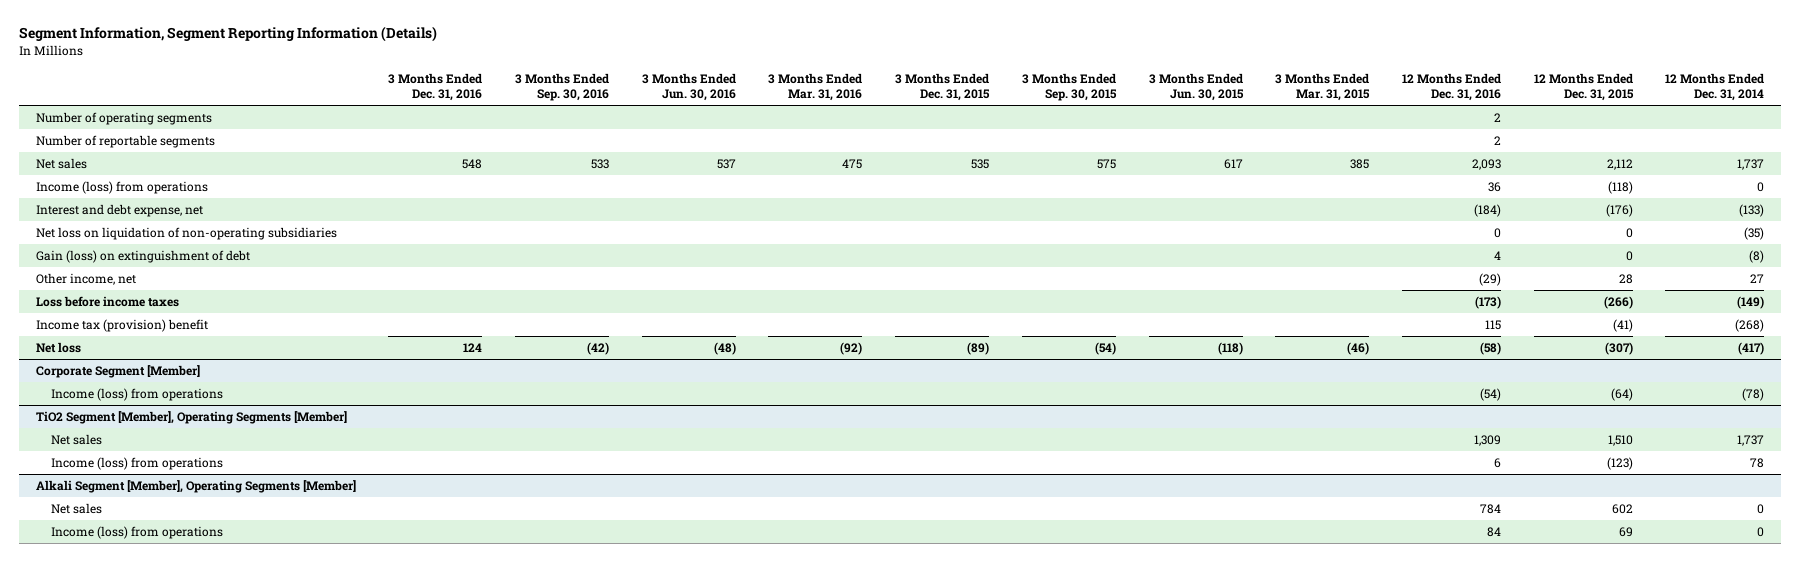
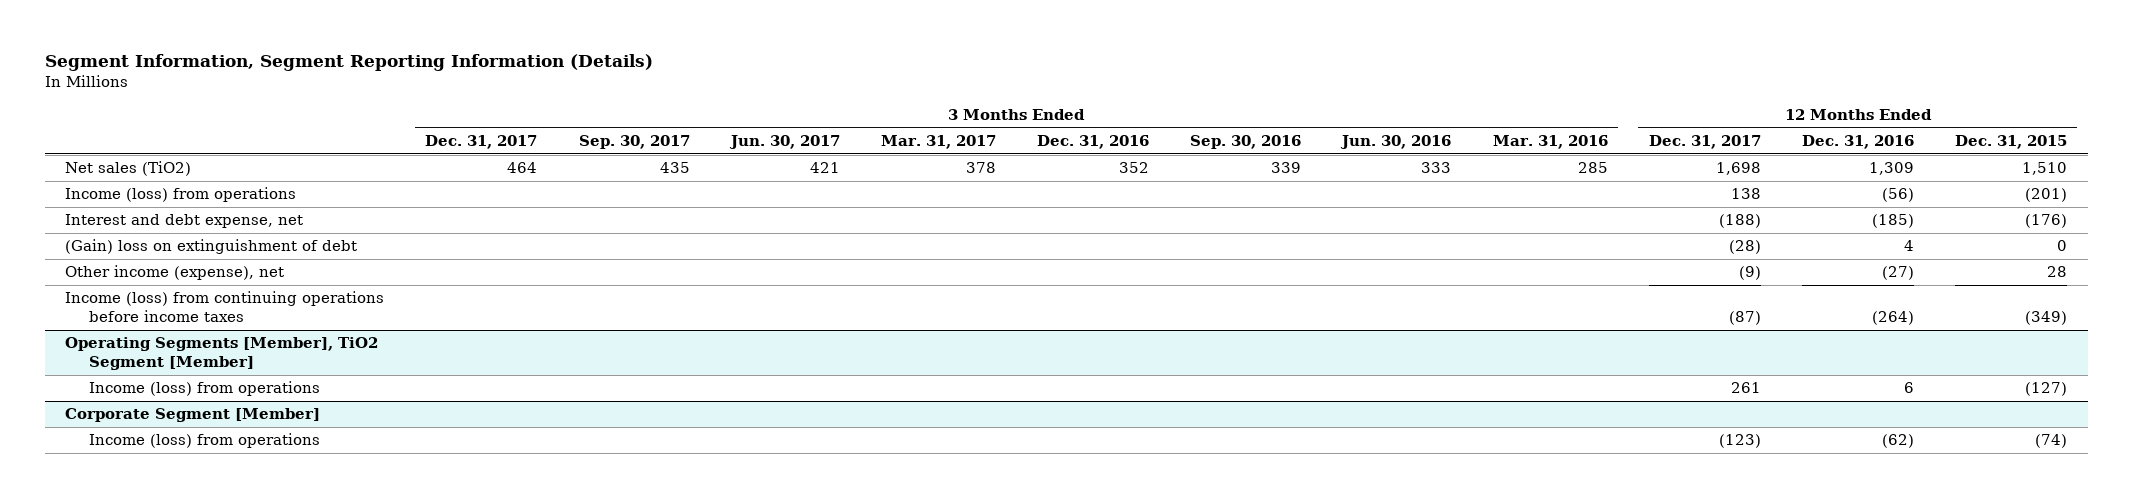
[895,72,991,102] 3 Months Ended Dec. 31, 2015 -> none
[1021,72,1117,102] 3 Months Ended Sep. 30, 2015 -> none
[1148,72,1244,102] 3 Months Ended Jun. 30, 2015 -> none
[1275,72,1371,102] 3 Months Ended Mar. 31, 2015 -> none
[1665,72,1765,102] 12 Months Ended Dec. 31, 2014 -> none
none -> [425,135,538,150] Dec. 31, 2017
none -> [578,135,690,150] Sep. 30, 2017
none -> [728,135,840,150] Jun. 30, 2017
none -> [880,135,996,150] Mar. 31, 2017
none -> [1648,135,1761,150] Dec. 31, 2017
[35,111,212,125] Number of operating segments -> none
[35,134,215,148] Number of reportable segments -> none
[35,226,337,240] Net loss on liquidation of non-operating subsidiaries -> none
[35,318,208,332] Income tax (provision) benefit -> none
[35,341,81,353] Net loss -> none
[35,157,87,169] Net sales -> [65,161,192,177] Net sales (TiO2)
[462,158,483,169] 548 -> [1119,162,1150,174] 352
[590,158,609,169] 533 -> [1271,162,1302,174] 339
[716,158,736,169] 537 -> [1421,162,1452,174] 333
[842,158,863,169] 475 -> [1577,162,1608,174] 285
[1471,158,1501,170] 2,093 -> [1868,162,1914,176] 1,309
[1606,158,1633,170] 2,112 -> [2022,162,2068,176] 1,510
[1487,181,1501,192] 36 -> [1881,188,1914,203] (56)
[1607,180,1633,194] (118) -> [2025,188,2068,203] (201)
[1473,203,1501,217] (184) -> [1871,214,1914,229] (185)
[35,249,250,263] Gain (loss) on extinguishment of debt -> [65,239,358,255] (Gain) loss on extinguishment of debt
[35,272,136,285] Other income, net -> [65,265,285,281] Other income (expense), net
[1478,272,1501,286] (29) -> [1881,266,1914,281] (27)
[35,295,179,307] Loss before income taxes -> [65,291,385,323] Income (loss) from continuing operations before income taxes
[1474,295,1501,309] (173) -> [1871,311,1914,326] (264)
[1603,295,1633,309] (266) -> [2025,311,2068,326] (349)
none -> [65,337,379,371] Operating Segments [Member], TiO2 Segment [Member]
none -> [88,381,320,397] Income (loss) from operations
[35,410,347,424] TiO2 Segment [Member], Operating Segments [Member] -> none
[51,433,103,445] Net sales -> none
[51,456,224,470] Income (loss) from operations -> none
[35,479,356,493] Alkali Segment [Member], Operating Segments [Member] -> none
[51,502,103,514] Net sales -> none
[51,525,224,539] Income (loss) from operations -> none
[1479,387,1501,401] (54) -> [1881,434,1914,449] (62)
[1610,387,1633,401] (64) -> [2035,434,2068,449] (74)

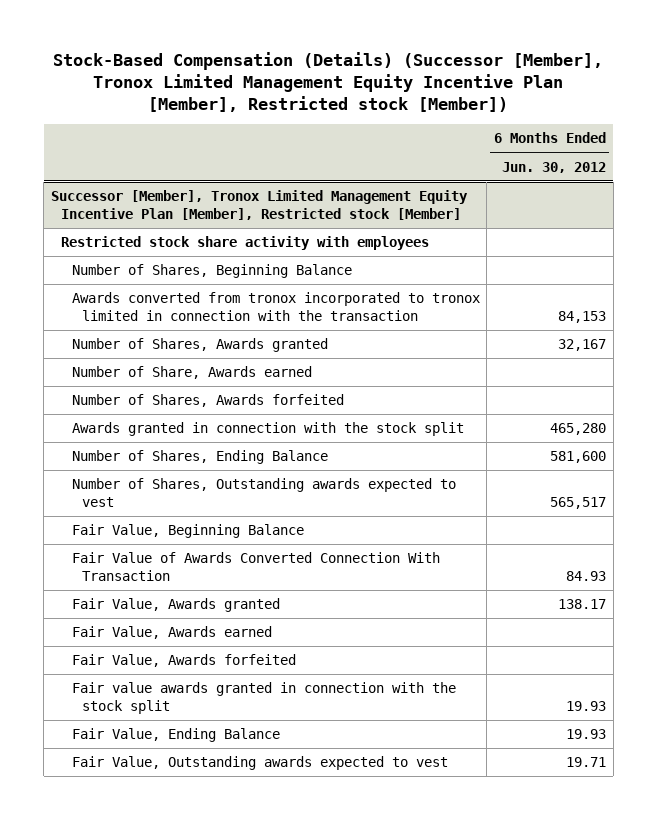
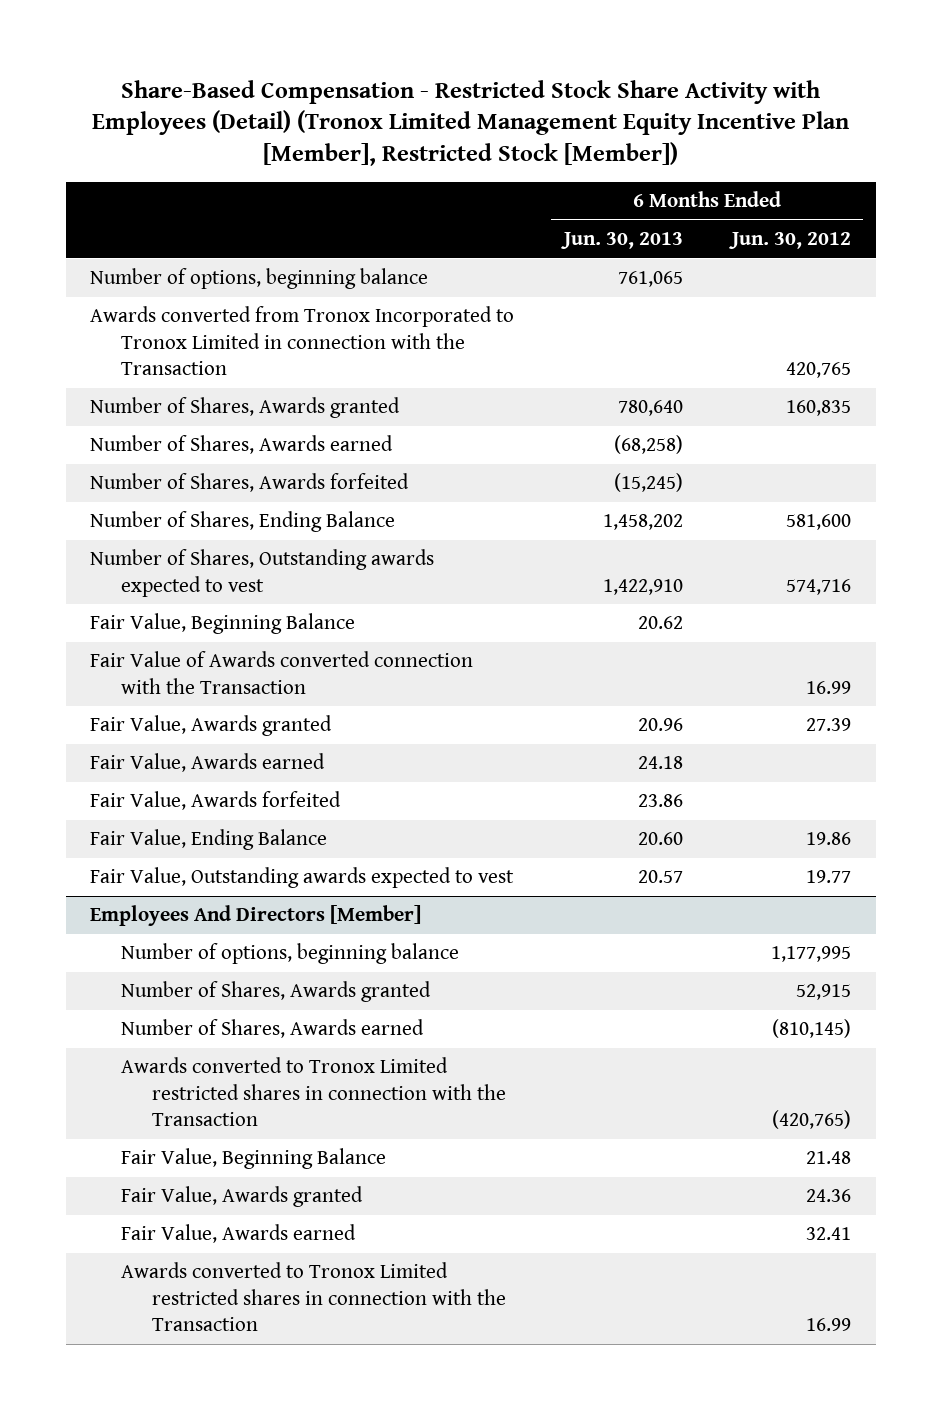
[53,51,604,112] Stock-Based Compensation (Details) (Successor [Member], Tronox Limited Management Equity Incentive Plan [Member], Restricted stock [Member]) -> [91,79,849,167] Share-Based Compensation - Restricted Stock Share Activity with Employees (Detail) (Tronox Limited Management Equity Incentive Plan [Member], Restricted Stock [Member])
none -> [560,232,683,250] Jun. 30, 2013
[50,190,468,221] Successor [Member], Tronox Limited Management Equity Incentive Plan [Member], Restricted stock [Member] -> none
[61,236,430,251] Restricted stock share activity with employees -> none
[71,264,352,279] Number of Shares, Beginning Balance -> [90,268,429,290] Number of options, beginning balance
[71,292,480,322] Awards converted from tronox incorporated to tronox limited in connection with the transaction -> [90,306,515,375] Awards converted from Tronox Incorporated to Tronox Limited in connection with the Transaction
[557,311,606,324] 84,153 -> [786,361,852,378] 420,765
[557,339,606,352] 32,167 -> [786,400,852,417] 160,835
[71,366,312,380] Number of Share, Awards earned -> [90,435,394,455] Number of Shares, Awards earned
[71,422,464,437] Awards granted in connection with the stock split -> none
[549,497,606,510] 565,517 -> [786,578,852,595] 574,716
[71,552,440,582] Fair Value of Awards Converted Connection With Transaction -> [90,651,474,694] Fair Value of Awards converted connection with the Transaction
[565,571,606,582] 84.93 -> [806,680,852,694] 16.99
[557,599,606,610] 138.17 -> [806,718,852,732] 27.39
[71,682,456,715] Fair value awards granted in connection with the stock split -> none
[565,729,606,740] 19.93 -> [806,832,852,846] 19.86
[565,757,606,768] 19.71 -> [806,870,852,884] 19.77
none -> [90,905,422,927] Employees And Directors [Member]
none -> [121,943,460,965] Number of options, beginning balance
none -> [121,981,432,1003] Number of Shares, Awards granted
none -> [121,1019,425,1039] Number of Shares, Awards earned
none -> [121,1057,507,1126] Awards converted to Tronox Limited restricted shares in connection with the Transaction
none -> [121,1148,387,1170] Fair Value, Beginning Balance
none -> [121,1186,364,1208] Fair Value, Awards granted
none -> [121,1224,357,1244] Fair Value, Awards earned
none -> [121,1262,507,1331] Awards converted to Tronox Limited restricted shares in connection with the Transaction

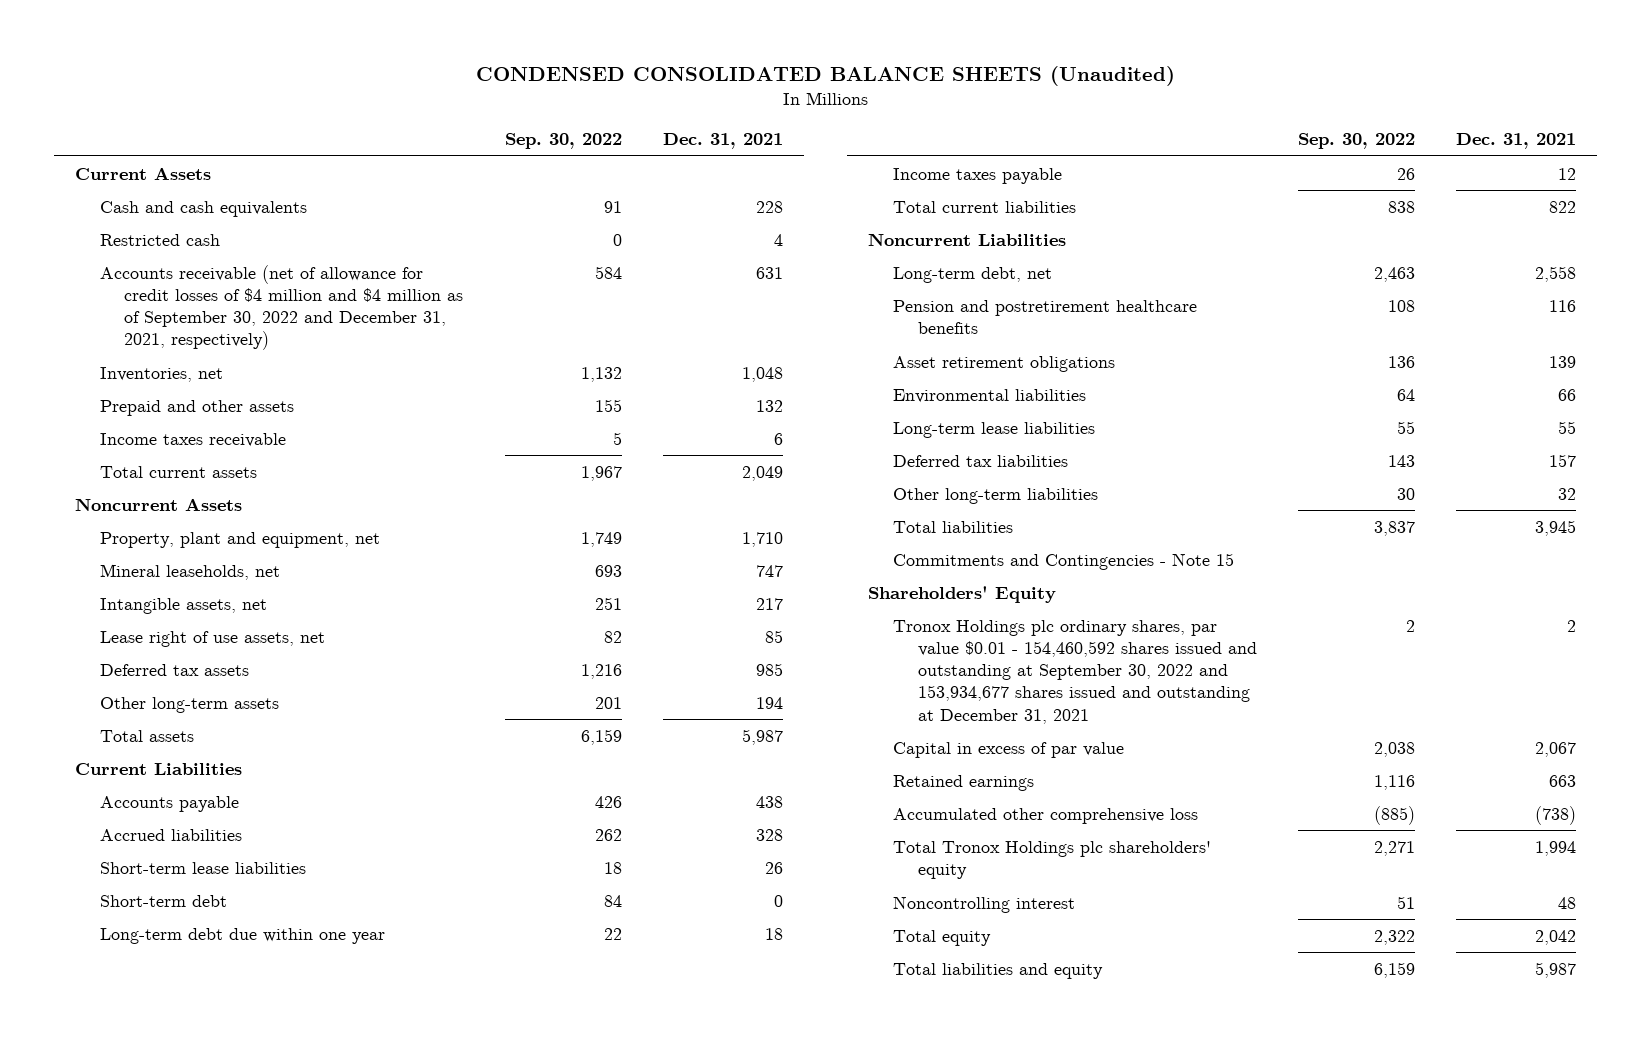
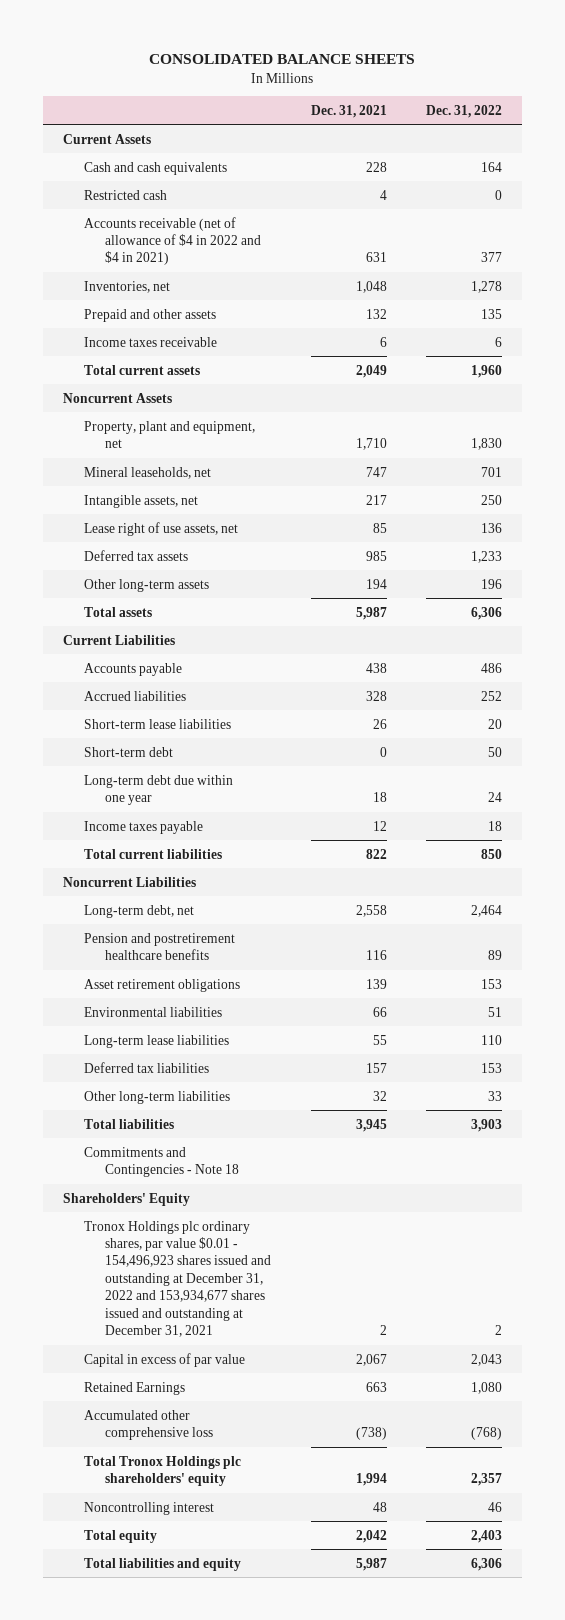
[475,66,1175,87] CONDENSED CONSOLIDATED BALANCE SHEETS (Unaudited) -> [149,54,416,65] CONSOLIDATED BALANCE SHEETS
[504,132,622,149] Sep. 30, 2022 -> none
none -> [425,104,502,118] Dec. 31, 2022
[99,264,464,351] Accounts receivable (net of allowance for credit losses of $4 million and $4 million as of September 30, 2022 and December 31, 2021, respectively) -> [84,216,262,266] Accounts receivable (net of allowance of $4 in 2022 and $4 in 2021)
[892,552,1234,570] Commitments and Contingencies - Note 15 -> [84,1146,240,1177] Commitments and Contingencies - Note 18
[892,619,1257,724] Tronox Holdings plc ordinary shares, par value $0.01 - 154,460,592 shares issued and outstanding at September 30, 2022 and 153,934,677 shares issued and outstanding at December 31, 2021 -> [84,1220,272,1338] Tronox Holdings plc ordinary shares, par value $0.01 - 154,496,923 shares issued and outstanding at December 31, 2022 and 153,934,677 shares issued and outstanding at December 31, 2021
[892,774,1034,791] Retained earnings -> [84,1381,186,1395] Retained Earnings

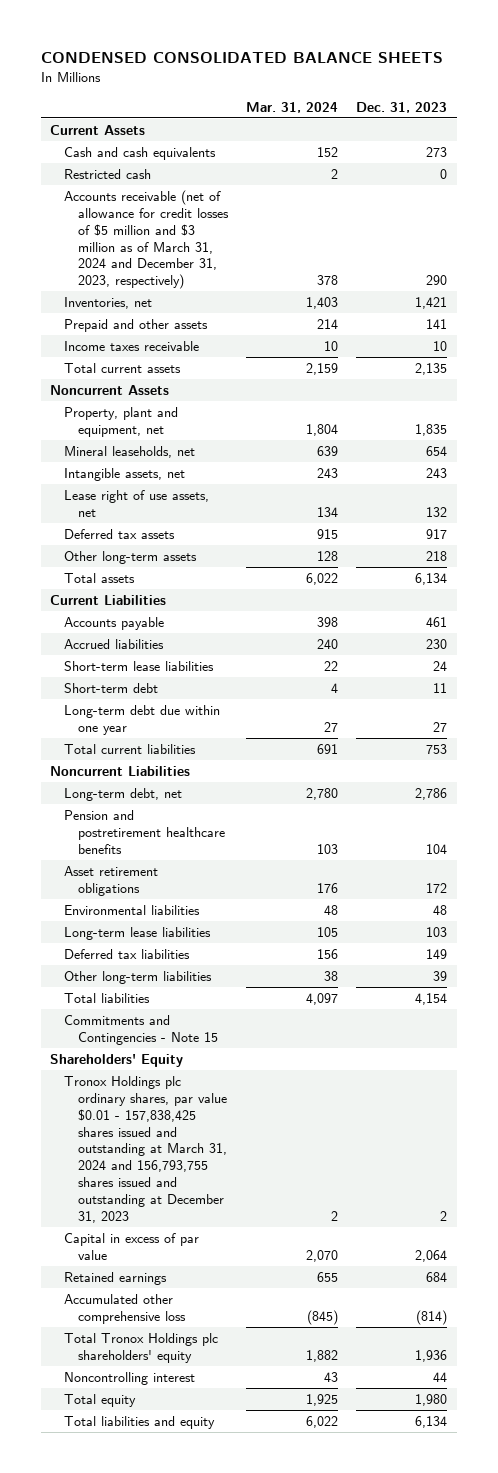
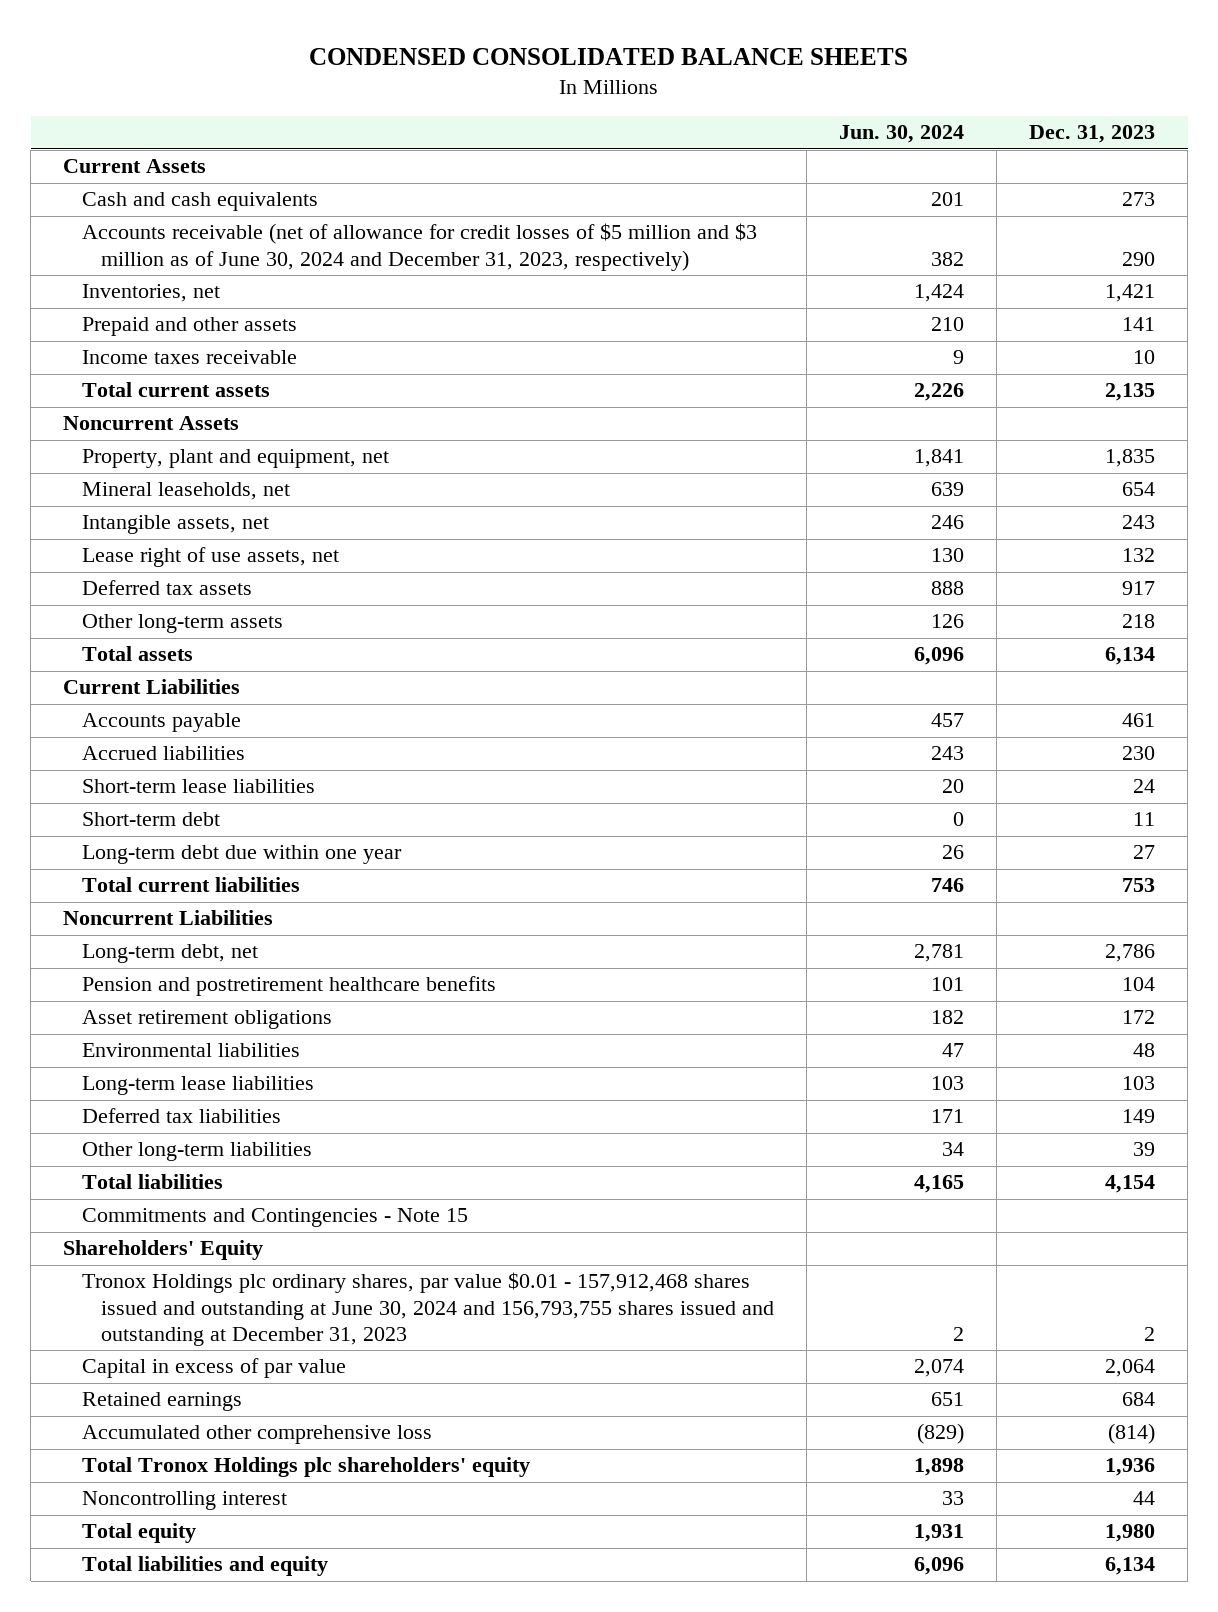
[246,101,339,113] Mar. 31, 2024 -> none
none -> [839,125,965,144] Jun. 30, 2024
[64,169,152,180] Restricted cash -> none
[64,190,229,290] Accounts receivable (net of allowance for credit losses of $5 million and $3 million as of March 31, 2024 and December 31, 2023, respectively) -> [82,223,758,271] Accounts receivable (net of allowance for credit losses of $5 million and $3 million as of June 30, 2024 and December 31, 2023, respectively)
[64,1076,227,1223] Tronox Holdings plc ordinary shares, par value $0.01 - 157,838,425 shares issued and outstanding at March 31, 2024 and 156,793,755 shares issued and outstanding at December 31, 2023 -> [82,1272,775,1346] Tronox Holdings plc ordinary shares, par value $0.01 - 157,912,468 shares issued and outstanding at June 30, 2024 and 156,793,755 shares issued and outstanding at December 31, 2023

